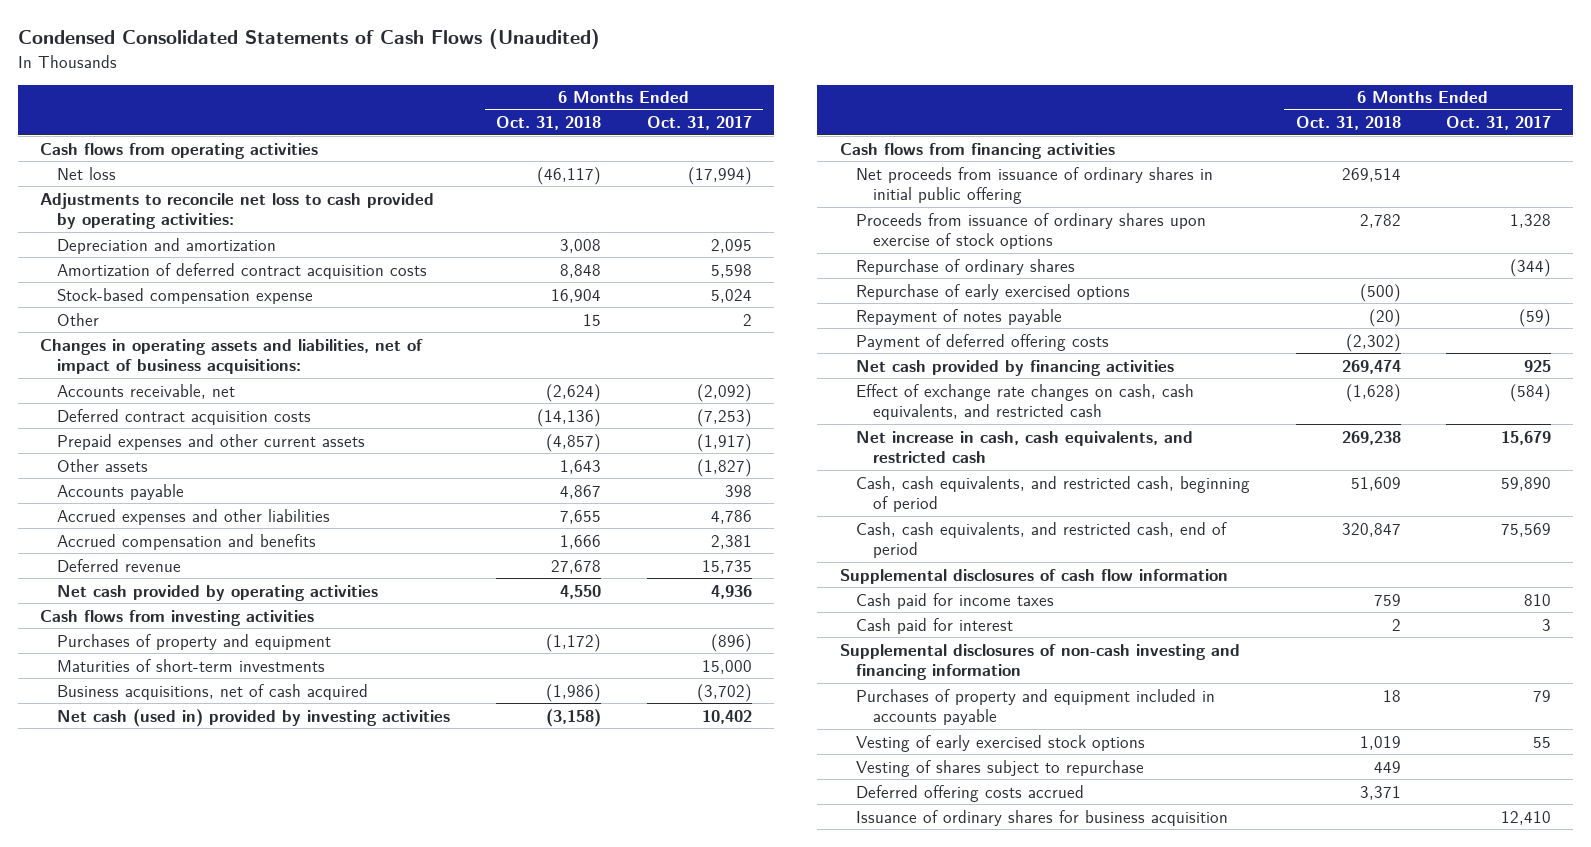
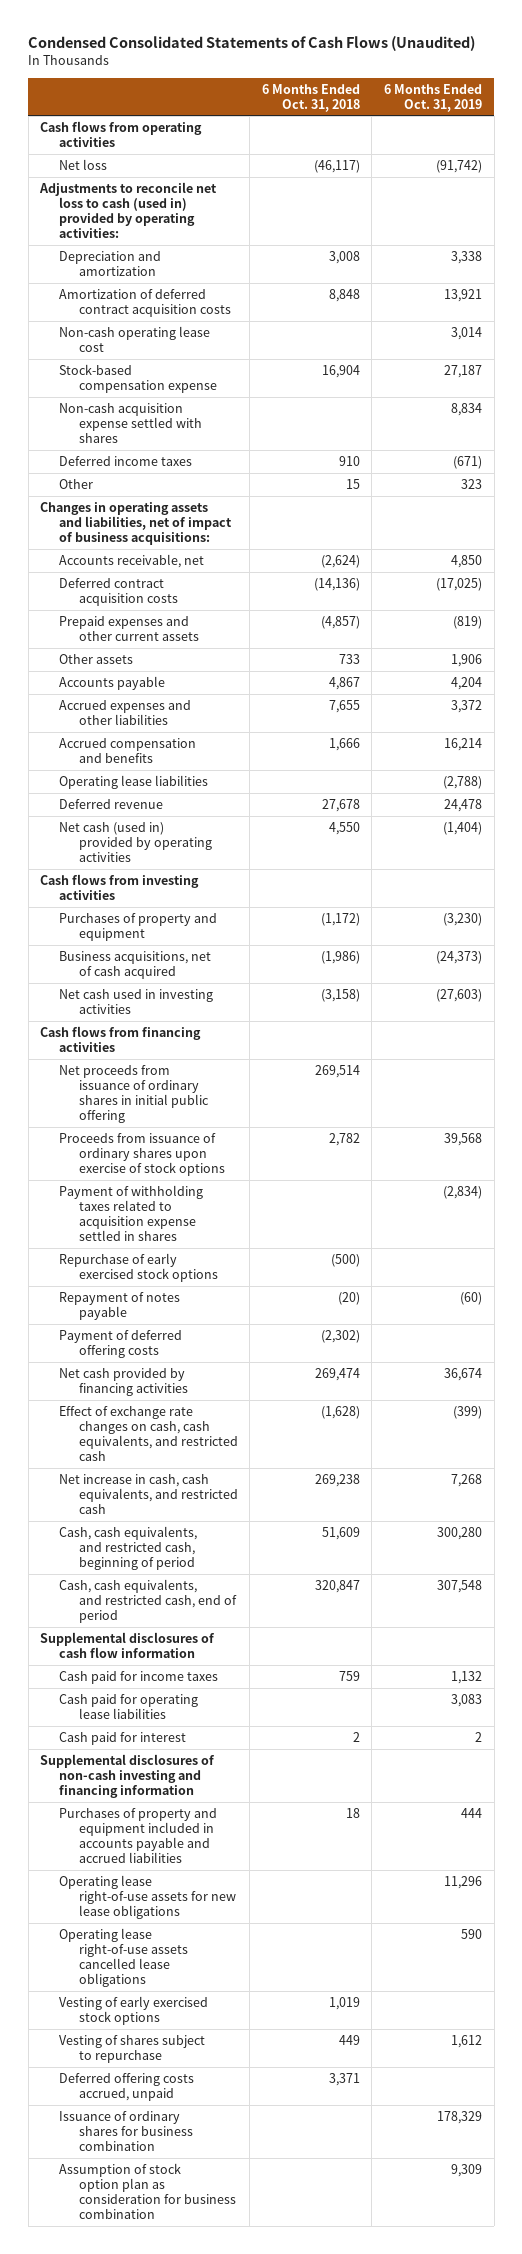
[646,116,752,131] Oct. 31, 2017 -> none
none -> [383,83,482,112] 6 Months Ended Oct. 31, 2019
[40,192,435,230] Adjustments to reconcile net loss to cash provided by operating activities: -> [39,181,218,239] Adjustments to reconcile net loss to cash (used in) provided by operating activities:
none -> [59,325,211,353] Non-cash operating lease cost
none -> [59,402,202,444] Non-cash acquisition expense settled with shares
none -> [59,455,193,466] Deferred income taxes
[560,459,602,474] 1,643 -> [338,653,360,664] 733
none -> [59,774,209,789] Operating lease liabilities
[57,584,379,601] Net cash provided by operating activities -> [59,821,212,863] Net cash (used in) provided by operating activities
[57,658,326,672] Maturities of short-term investments -> none
[57,708,451,727] Net cash (used in) provided by investing activities -> [59,988,214,1015] Net cash used in investing activities
[856,258,1076,275] Repurchase of ordinary shares -> none
none -> [59,1184,204,1242] Payment of withholding taxes related to acquisition expense settled in shares
[856,283,1131,300] Repurchase of early exercised options -> [59,1252,218,1283] Repurchase of early exercised stock options
none -> [59,1693,199,1720] Cash paid for operating lease liabilities
[856,688,1216,726] Purchases of property and equipment included in accounts payable -> [59,1807,218,1864] Purchases of property and equipment included in accounts payable and accrued liabilities
none -> [59,1874,236,1920] Operating lease right-of-use assets for new lease obligations
none -> [59,1927,188,1988] Operating lease right-of-use assets cancelled lease obligations
[856,784,1085,802] Deferred offering costs accrued -> [59,2072,195,2102] Deferred offering costs accrued, unpaid
[856,809,1229,826] Issuance of ordinary shares for business acquisition -> [59,2110,193,2152] Issuance of ordinary shares for business combination
none -> [59,2162,236,2220] Assumption of stock option plan as consideration for business combination

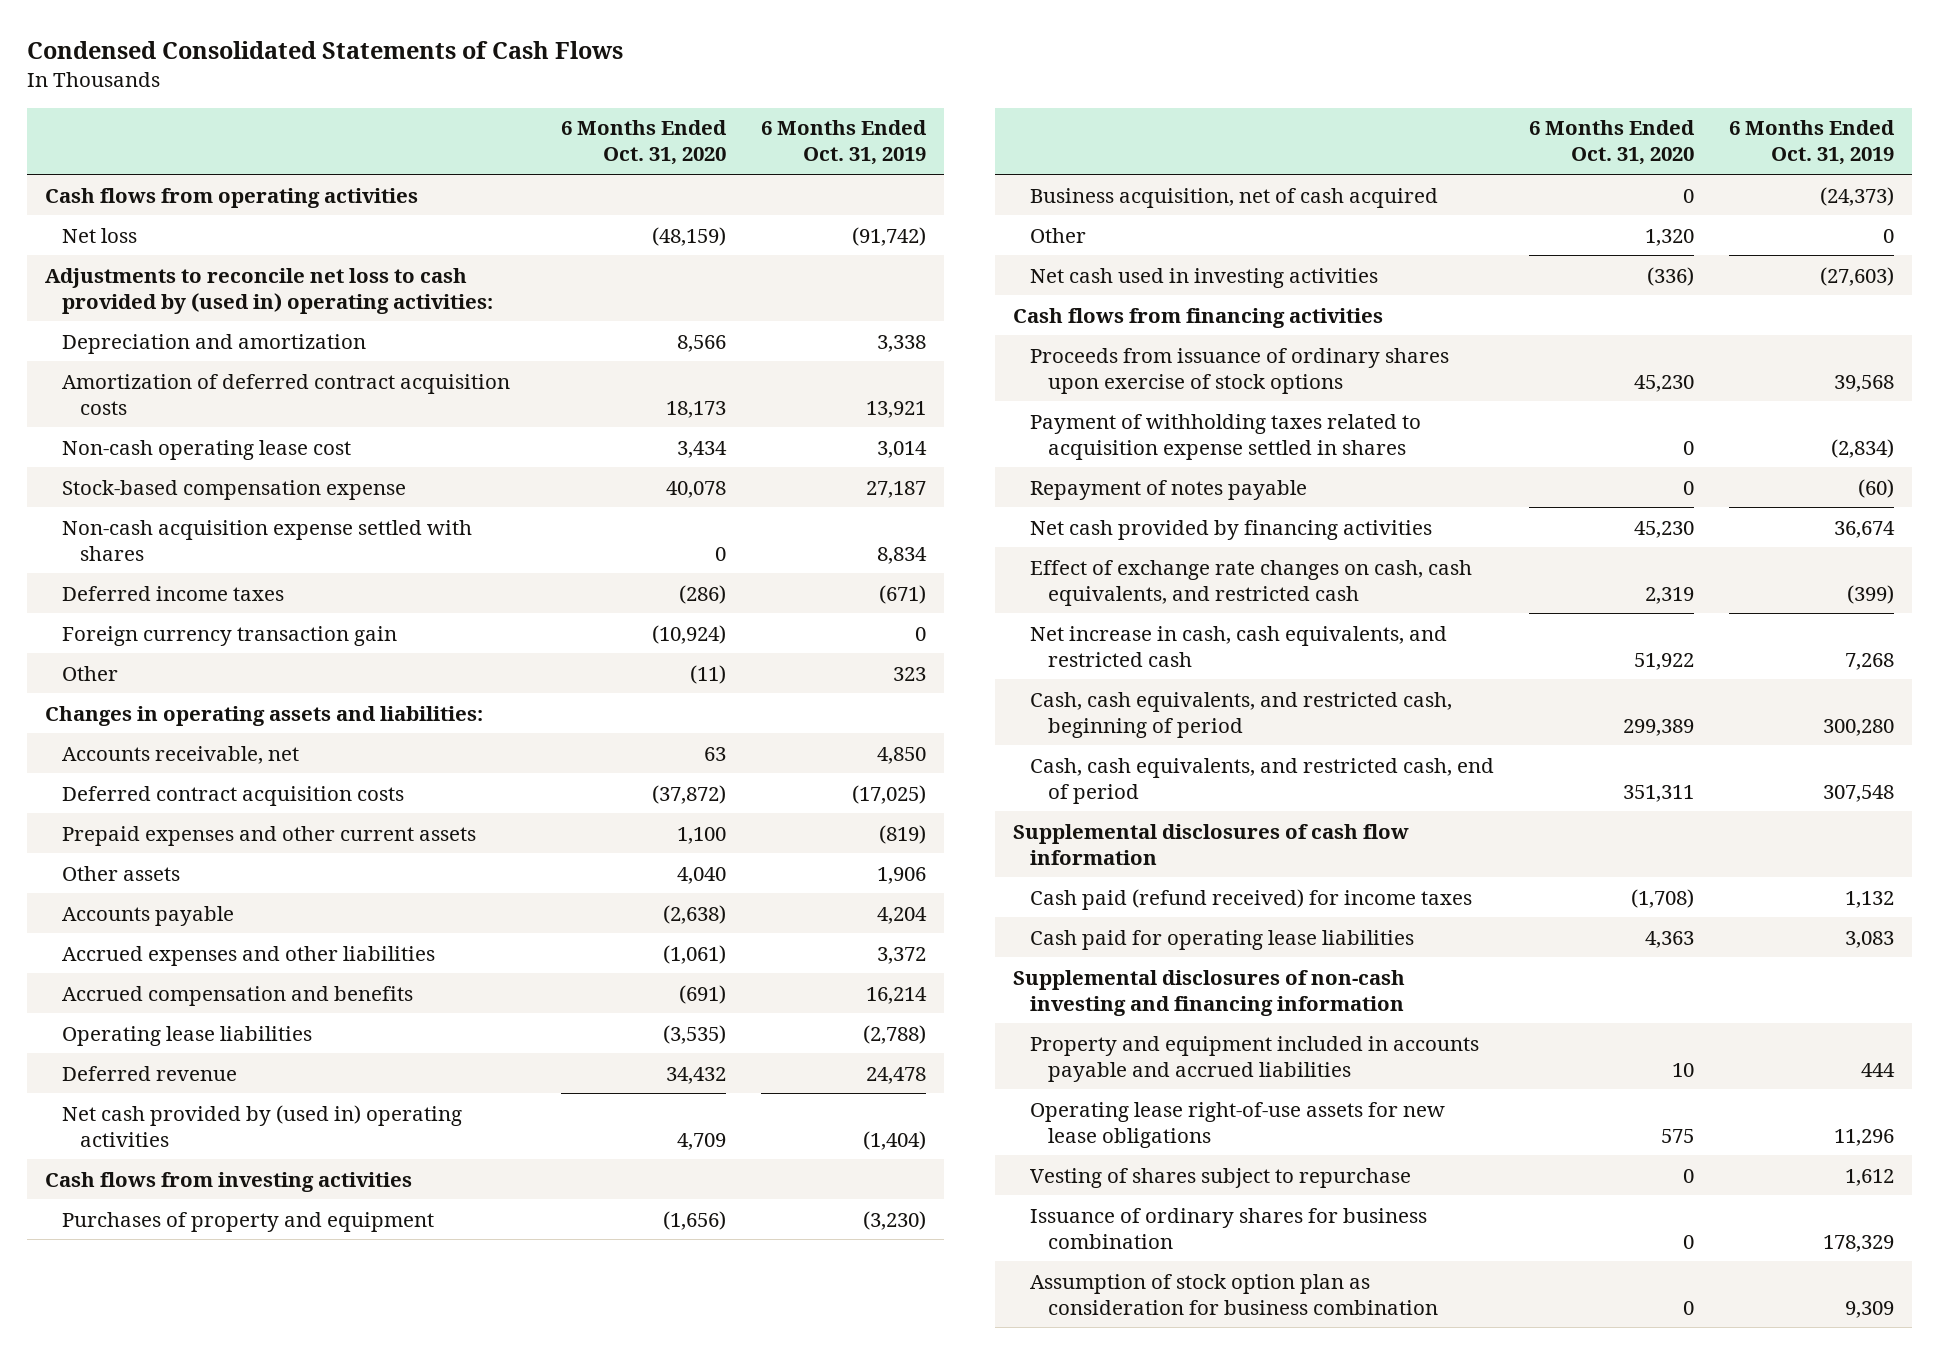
[28,35,476,51] Condensed Consolidated Statements of Cash Flows (Unaudited) -> [27,41,624,60] Condensed Consolidated Statements of Cash Flows
[261,83,360,112] 6 Months Ended Oct. 31, 2018 -> none
none -> [561,120,728,166] 6 Months Ended Oct. 31, 2020
[39,181,218,239] Adjustments to reconcile net loss to cash (used in) provided by operating activities: -> [44,267,494,314] Adjustments to reconcile net loss to cash provided by (used in) operating activities:
none -> [62,625,398,646] Foreign currency transaction gain
[40,501,233,546] Changes in operating assets and liabilities, net of impact of business acquisitions: -> [44,705,483,726] Changes in operating assets and liabilities:
[59,821,212,863] Net cash (used in) provided by operating activities -> [62,1104,463,1147] Net cash provided by (used in) operating activities
[59,950,212,980] Business acquisitions, net of cash acquired -> [1030,187,1439,208] Business acquisition, net of cash acquired
none -> [1030,227,1087,243] Other
[59,1064,209,1124] Net proceeds from issuance of ordinary shares in initial public offering -> none
[59,1252,218,1283] Repurchase of early exercised stock options -> none
[59,1329,183,1359] Payment of deferred offering costs -> none
[59,1670,219,1684] Cash paid for income taxes -> [1030,888,1473,910] Cash paid (refund received) for income taxes
[59,1731,187,1745] Cash paid for interest -> none
[59,1807,218,1864] Purchases of property and equipment included in accounts payable and accrued liabilities -> [1030,1035,1480,1082] Property and equipment included in accounts payable and accrued liabilities
[59,1927,188,1988] Operating lease right-of-use assets cancelled lease obligations -> none
[59,1995,209,2026] Vesting of early exercised stock options -> none
[59,2072,195,2102] Deferred offering costs accrued, unpaid -> none

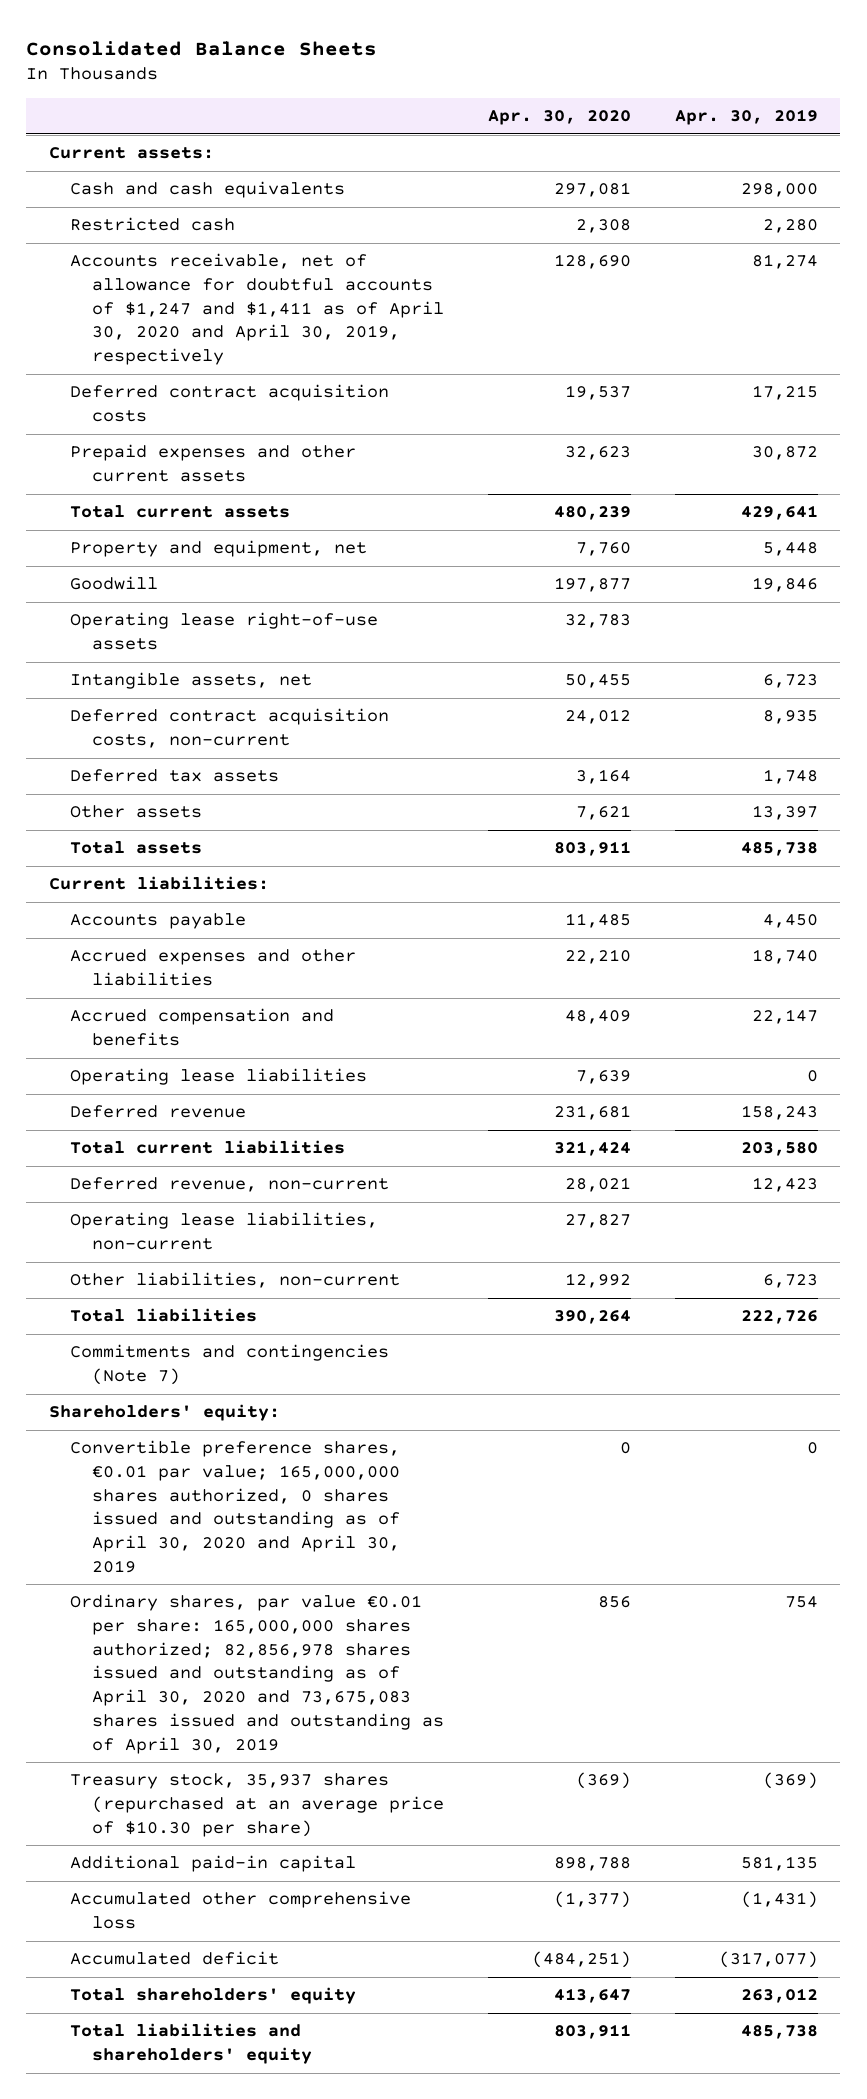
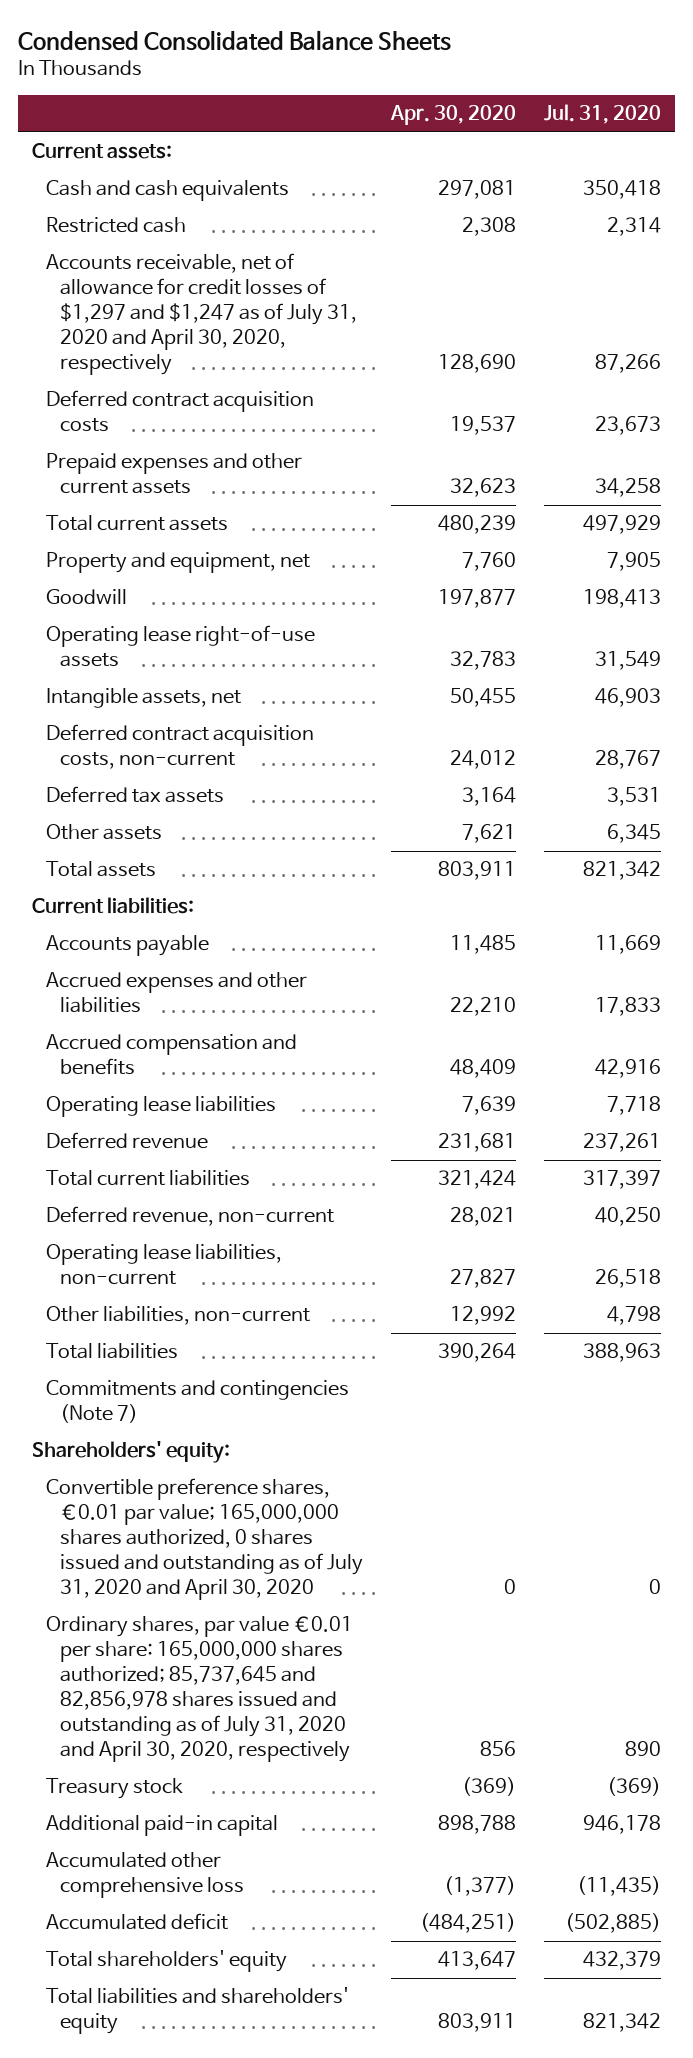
[26,40,378,56] Consolidated Balance Sheets -> [18,29,452,51] Condensed Consolidated Balance Sheets
[675,109,819,126] Apr. 30, 2019 -> none
none -> [543,104,661,125] Jul. 31, 2020
[70,253,445,366] Accounts receivable, net of allowance for doubtful accounts of $1,247 and $1,411 as of April 30, 2020 and April 30, 2019, respectively -> [46,253,358,376] Accounts receivable, net of allowance for credit losses of $1,297 and $1,247 as of July 31, 2020 and April 30, 2020, respectively
[70,1440,401,1573] Convertible preference shares, €0.01 par value; 165,000,000 shares authorized, 0 shares issued and outstanding as of April 30, 2020 and April 30, 2019 -> [46,1478,364,1601] Convertible preference shares, €0.01 par value; 165,000,000 shares authorized, 0 shares issued and outstanding as of July 31, 2020 and April 30, 2020
[70,1594,445,1754] Ordinary shares, par value €0.01 per share: 165,000,000 shares authorized; 82,856,978 shares issued and outstanding as of April 30, 2020 and 73,675,083 shares issued and outstanding as of April 30, 2019 -> [46,1616,354,1763] Ordinary shares, par value €0.01 per share: 165,000,000 shares authorized; 85,737,645 and 82,856,978 shares issued and outstanding as of July 31, 2020 and April 30, 2020, respectively
[70,1773,445,1837] Treasury stock, 35,937 shares (repurchased at an average price of $10.30 per share) -> [46,1778,184,1800] Treasury stock

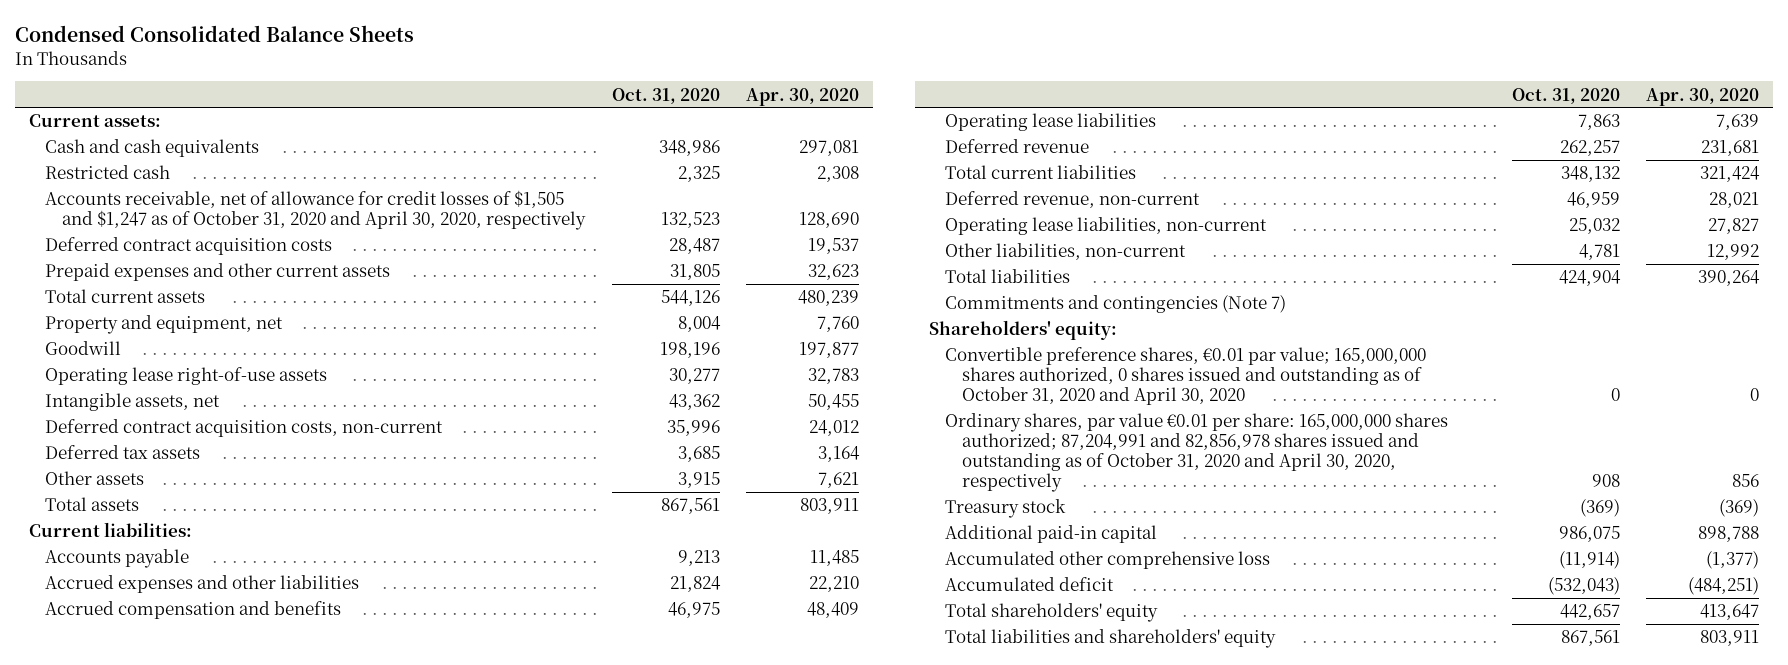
[543,104,661,125] Jul. 31, 2020 -> none
none -> [611,87,720,104] Oct. 31, 2020
[46,253,358,376] Accounts receivable, net of allowance for credit losses of $1,297 and $1,247 as of July 31, 2020 and April 30, 2020, respectively -> [45,190,586,231] Accounts receivable, net of allowance for credit losses of $1,505 and $1,247 as of October 31, 2020 and April 30, 2020, respectively
[46,1478,364,1601] Convertible preference shares, €0.01 par value; 165,000,000 shares authorized, 0 shares issued and outstanding as of July 31, 2020 and April 30, 2020 -> [945,347,1427,406] Convertible preference shares, €0.01 par value; 165,000,000 shares authorized, 0 shares issued and outstanding as of October 31, 2020 and April 30, 2020
[46,1616,354,1763] Ordinary shares, par value €0.01 per share: 165,000,000 shares authorized; 85,737,645 and 82,856,978 shares issued and outstanding as of July 31, 2020 and April 30, 2020, respectively -> [945,413,1449,493] Ordinary shares, par value €0.01 per share: 165,000,000 shares authorized; 87,204,991 and 82,856,978 shares issued and outstanding as of October 31, 2020 and April 30, 2020, respectively

